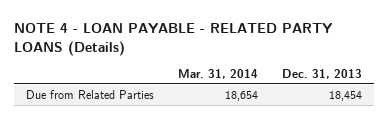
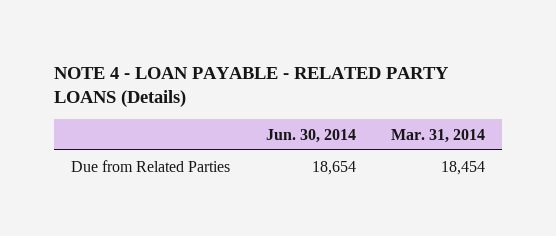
[281,69,362,80] Dec. 31, 2013 -> none
none -> [265,128,356,143] Jun. 30, 2014
[224,91,258,102] 18,654 -> [440,160,485,175] 18,454

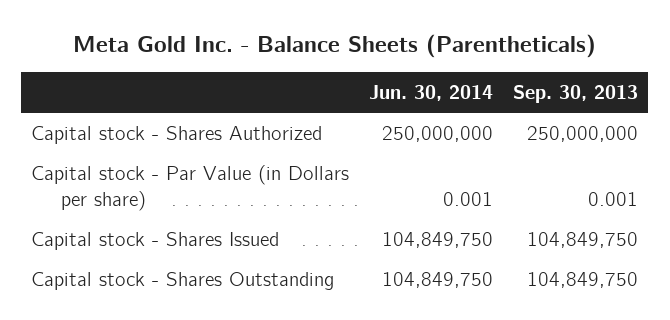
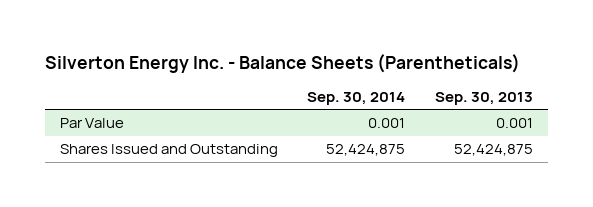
[72,34,596,59] Meta Gold Inc. - Balance Sheets (Parentheticals) -> [44,53,520,73] Silverton Energy Inc. - Balance Sheets (Parentheticals)
[369,85,494,102] Jun. 30, 2014 -> none
none -> [307,92,406,106] Sep. 30, 2014
[31,125,323,144] Capital stock - Shares Authorized -> none
[31,231,280,250] Capital stock - Shares Issued -> none
[31,164,350,211] Capital stock - Par Value (in Dollars per share) -> [59,118,124,129] Par Value
[31,271,335,290] Capital stock - Shares Outstanding -> [59,144,278,158] Shares Issued and Outstanding
[527,271,639,288] 104,849,750 -> [453,144,533,157] 52,424,875

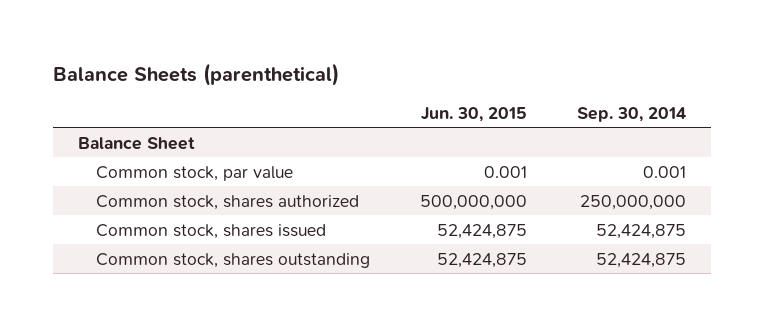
[44,53,520,73] Silverton Energy Inc. - Balance Sheets (Parentheticals) -> [53,62,340,86] Balance Sheets (parenthetical)
[434,92,533,106] Sep. 30, 2013 -> none
none -> [421,106,528,122] Jun. 30, 2015
none -> [78,136,196,150] Balance Sheet
[59,118,124,129] Par Value -> [96,165,294,181] Common stock, par value
none -> [96,194,360,210] Common stock, shares authorized
none -> [96,223,327,239] Common stock, shares issued
[59,144,278,158] Shares Issued and Outstanding -> [96,252,371,268] Common stock, shares outstanding

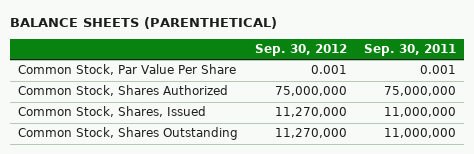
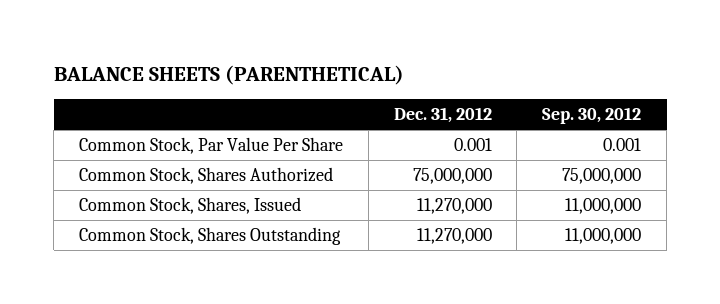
[363,44,456,57] Sep. 30, 2011 -> none
none -> [393,107,492,124] Dec. 31, 2012
[275,107,348,118] 11,270,000 -> [565,198,642,215] 11,000,000
[275,128,348,139] 11,270,000 -> [565,228,642,245] 11,000,000

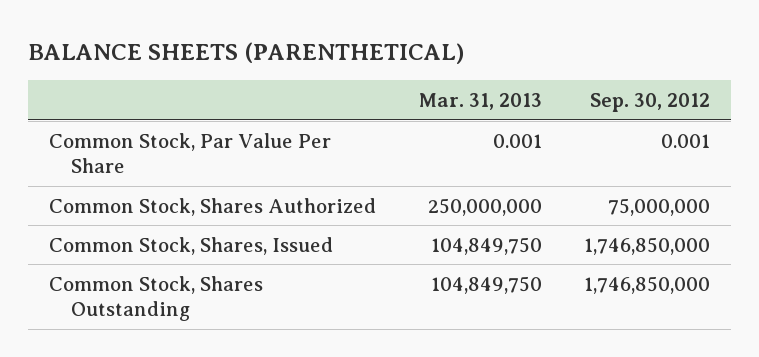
[393,107,492,124] Dec. 31, 2012 -> none
none -> [418,93,542,111] Mar. 31, 2013
[565,198,642,215] 11,000,000 -> [583,236,710,255] 1,746,850,000
[565,228,642,245] 11,000,000 -> [583,275,710,294] 1,746,850,000

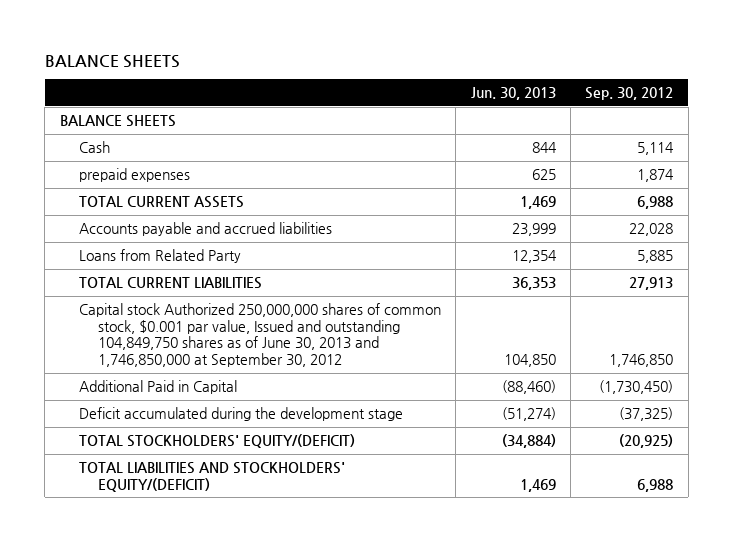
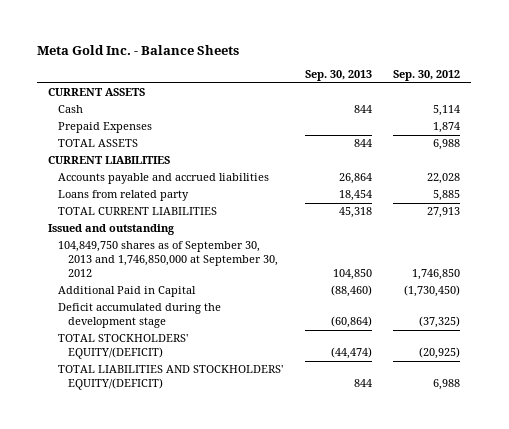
[44,54,180,68] BALANCE SHEETS -> [37,44,240,55] Meta Gold Inc. - Balance Sheets
[470,87,556,101] Jun. 30, 2013 -> none
none -> [304,70,372,82] Sep. 30, 2013
[59,115,176,128] BALANCE SHEETS -> none
none -> [48,88,146,97] CURRENT ASSETS
[78,168,190,183] prepaid expenses -> [57,122,152,134] Prepaid Expenses
[78,196,244,209] TOTAL CURRENT ASSETS -> [57,139,138,148] TOTAL ASSETS
none -> [48,156,171,165] CURRENT LIABILITIES
[78,249,241,264] Loans from Related Party -> [57,190,189,202] Loans from related party
none -> [48,224,176,236] Issued and outstanding
[78,303,441,368] Capital stock Authorized 250,000,000 shares of common stock, $0.001 par value, Issued and outstanding 104,849,750 shares as of June 30, 2013 and 1,746,850,000 at September 30, 2012 -> [57,241,278,278] 104,849,750 shares as of September 30, 2013 and 1,746,850,000 at September 30, 2012

